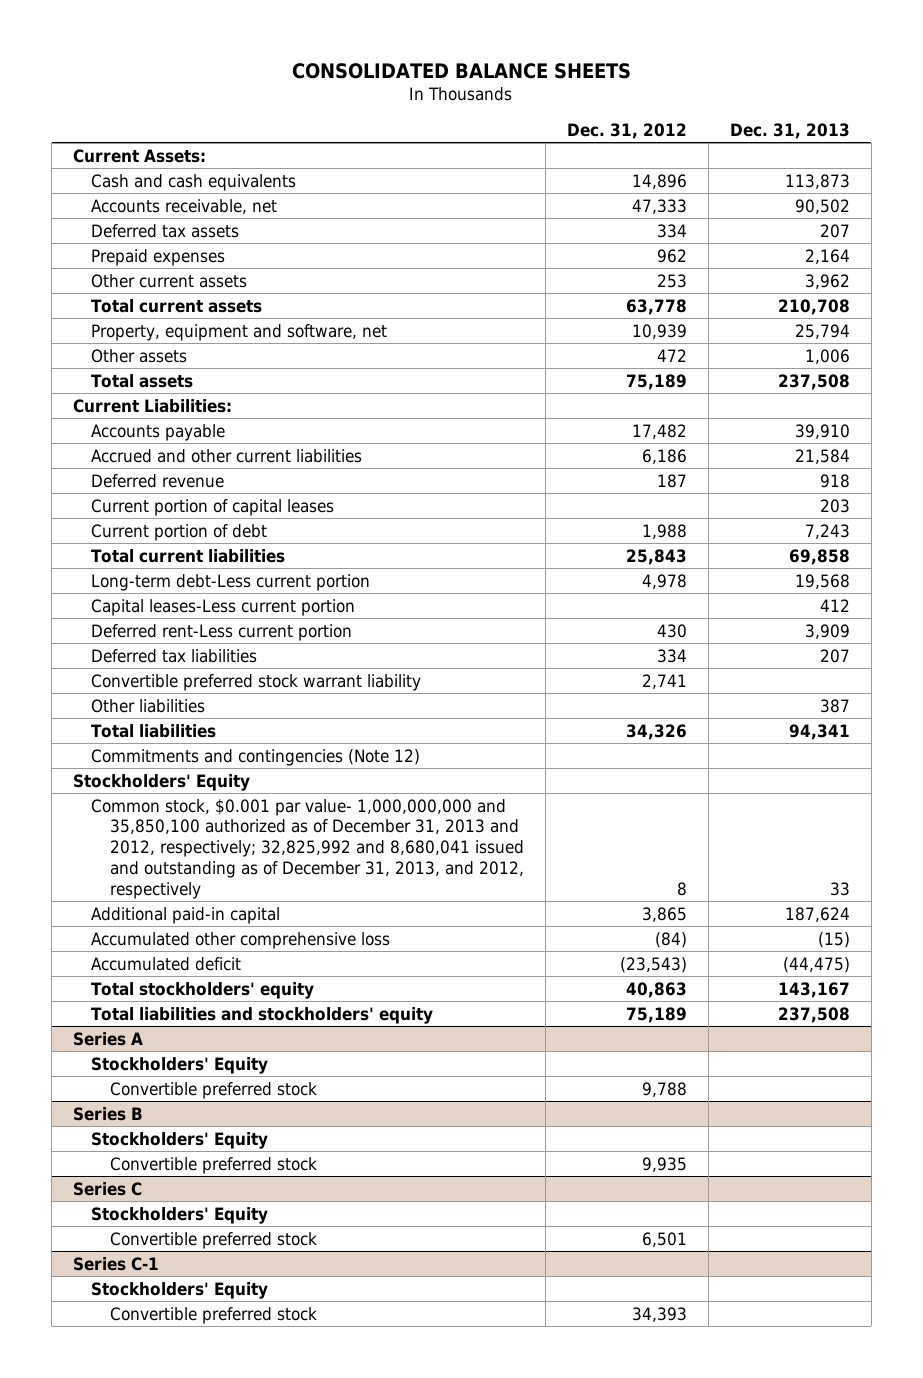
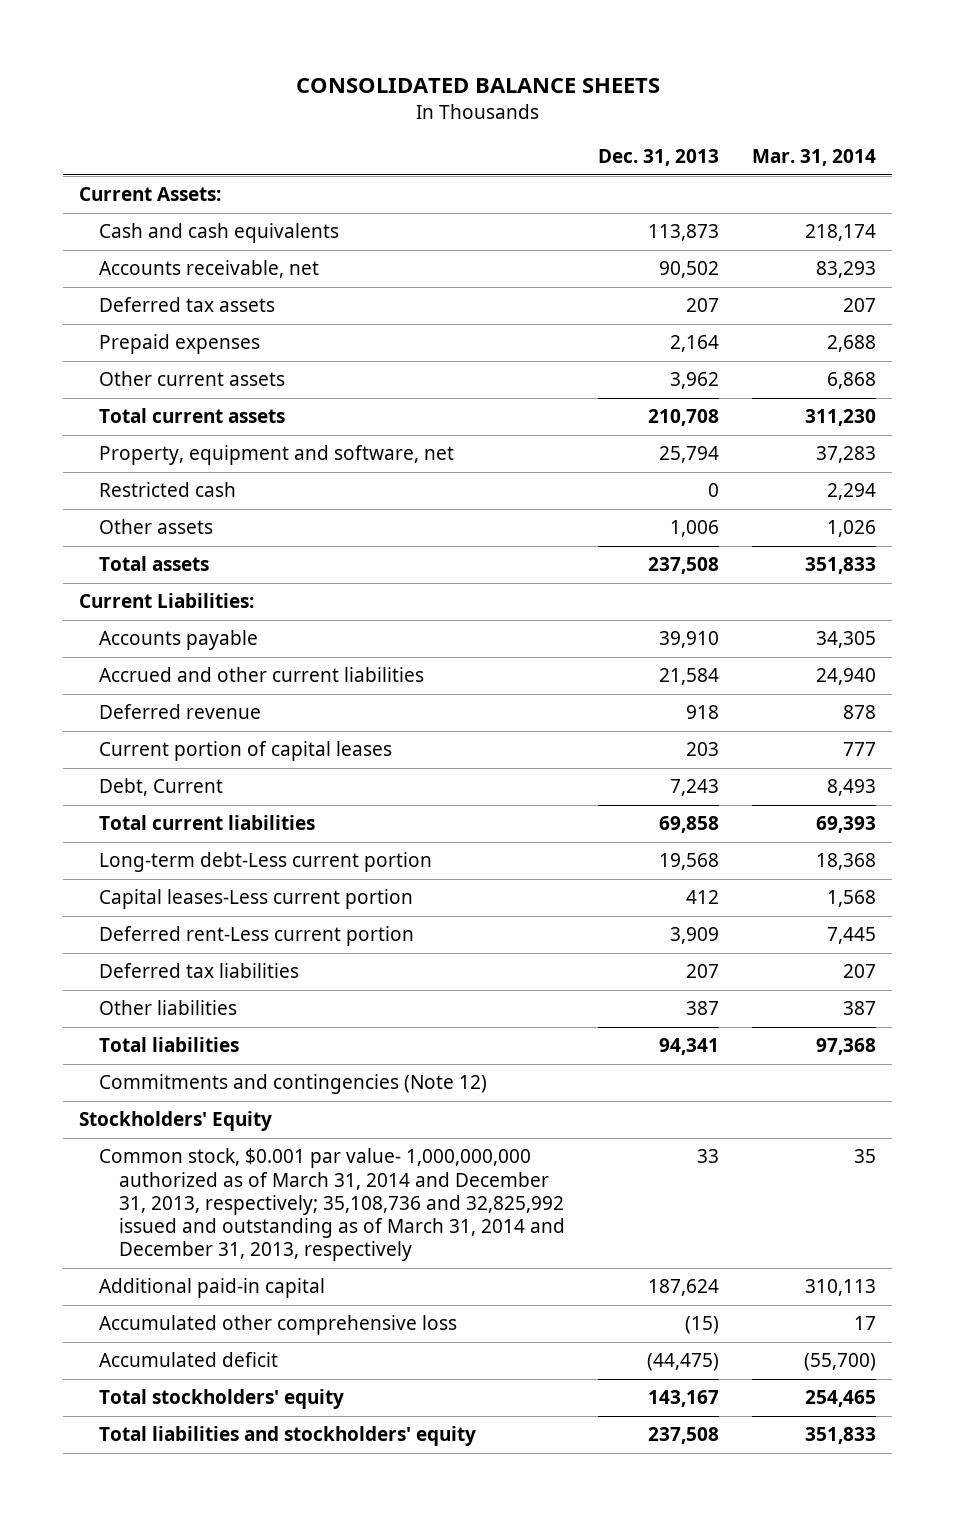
[566,122,687,139] Dec. 31, 2012 -> none
none -> [751,149,876,167] Mar. 31, 2014
none -> [99,482,237,498] Restricted cash
[91,523,268,541] Current portion of debt -> [99,778,224,797] Debt, Current
[91,673,422,691] Convertible preferred stock warrant liability -> none
[91,798,524,899] Common stock, $0.001 par value- 1,000,000,000 and 35,850,100 authorized as of December 31, 2013 and 2012, respectively; 32,825,992 and 8,680,041 issued and outstanding as of December 31, 2013, and 2012, respectively -> [99,1148,566,1262] Common stock, $0.001 par value- 1,000,000,000 authorized as of March 31, 2014 and December 31, 2013, respectively; 35,108,736 and 32,825,992 issued and outstanding as of March 31, 2014 and December 31, 2013, respectively
[73,1031,144,1046] Series A -> none
[91,1056,269,1074] Stockholders' Equity -> none
[109,1081,317,1099] Convertible preferred stock -> none
[73,1106,144,1121] Series B -> none
[91,1131,269,1149] Stockholders' Equity -> none
[109,1156,317,1174] Convertible preferred stock -> none
[73,1181,143,1196] Series C -> none
[91,1206,269,1224] Stockholders' Equity -> none
[109,1231,317,1249] Convertible preferred stock -> none
[73,1256,160,1271] Series C-1 -> none
[91,1281,269,1299] Stockholders' Equity -> none
[109,1306,317,1324] Convertible preferred stock -> none

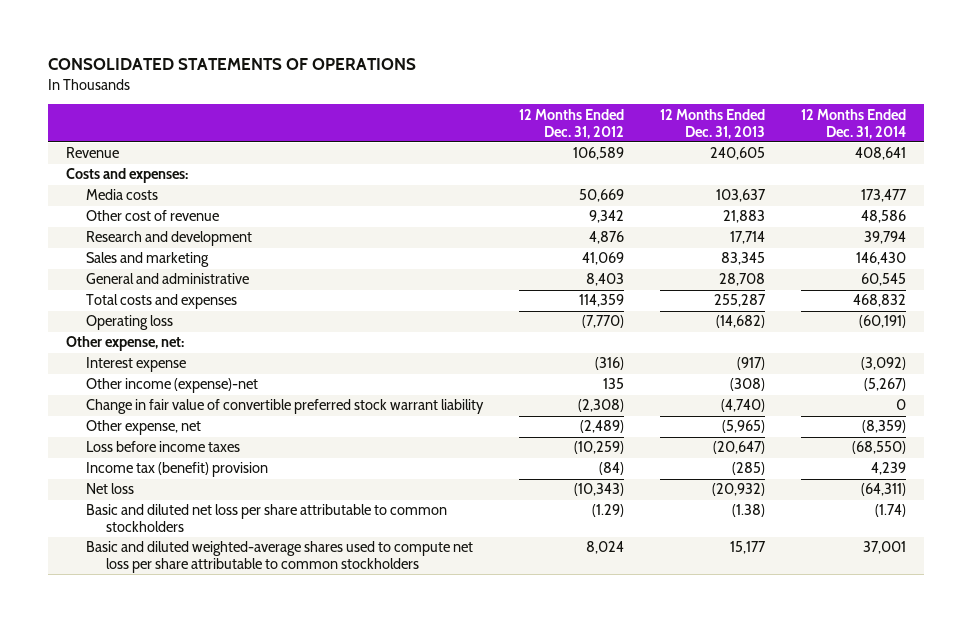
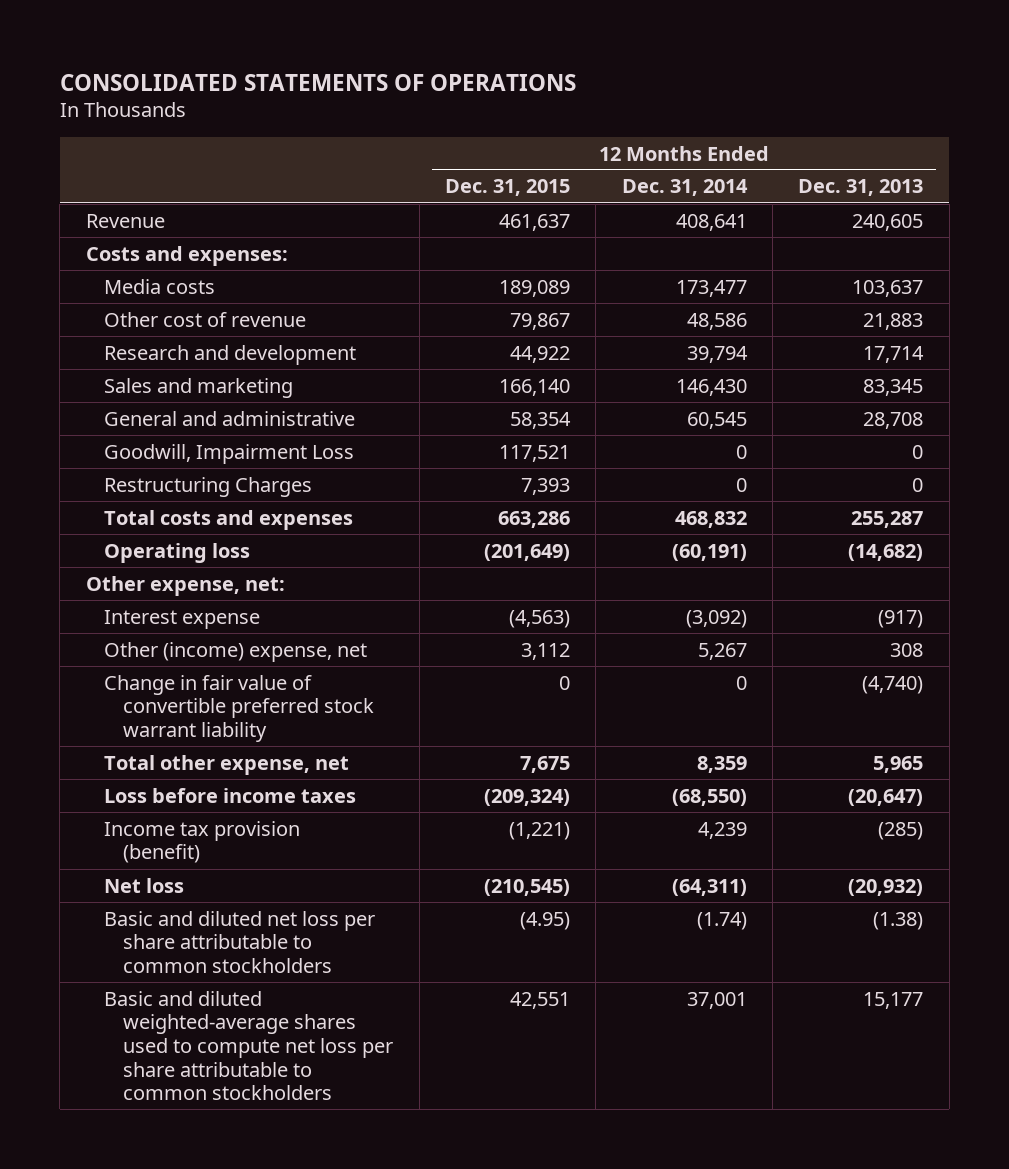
[518,108,624,139] 12 Months Ended Dec. 31, 2012 -> none
none -> [444,179,570,197] Dec. 31, 2015
none -> [104,443,355,464] Goodwill, Impairment Loss
none -> [104,476,313,497] Restructuring Charges
[85,378,258,394] Other income (expense)-net -> [104,641,368,662] Other (income) expense, net
[729,378,765,392] (308) -> [890,642,924,657] 308
[863,378,906,392] (5,267) -> [697,642,747,660] 5,267
[85,420,201,436] Other expense, net -> [104,754,350,775] Total other expense, net
[721,420,765,434] (5,965) -> [873,755,924,773] 5,965
[861,420,906,434] (8,359) -> [696,755,747,773] 8,359
[85,462,268,478] Income tax (benefit) provision -> [104,820,301,864] Income tax provision (benefit)

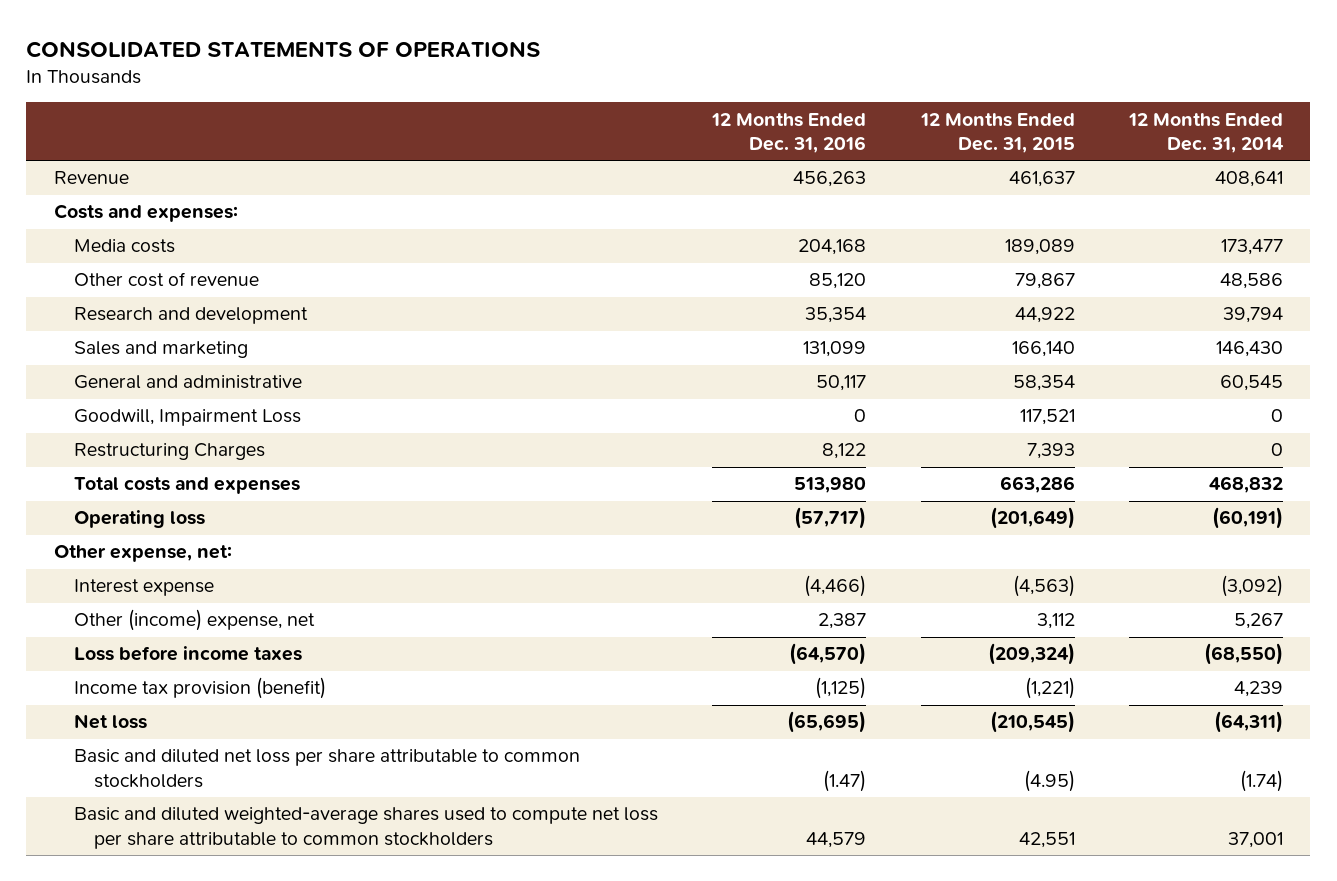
[798,179,924,197] Dec. 31, 2013 -> none
none -> [711,112,867,154] 12 Months Ended Dec. 31, 2016
[104,674,375,742] Change in fair value of convertible preferred stock warrant liability -> none
[104,754,350,775] Total other expense, net -> none

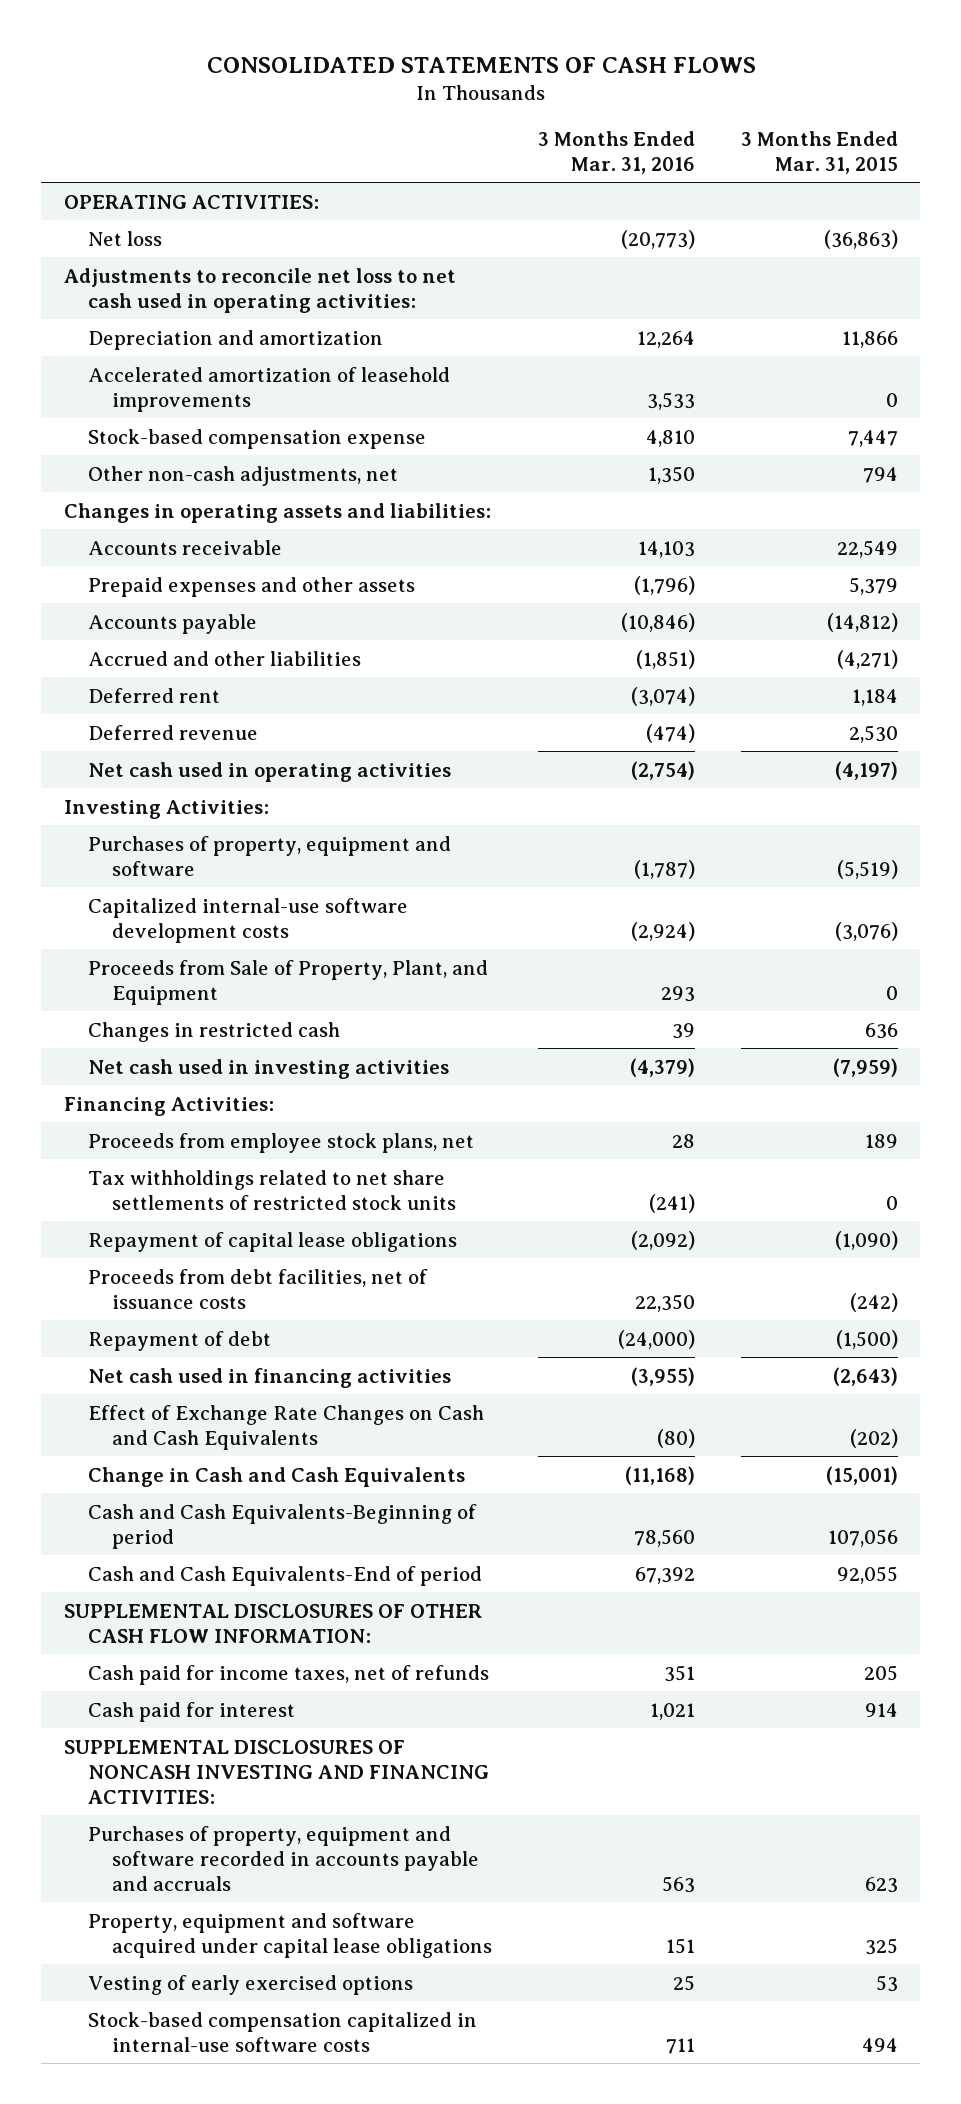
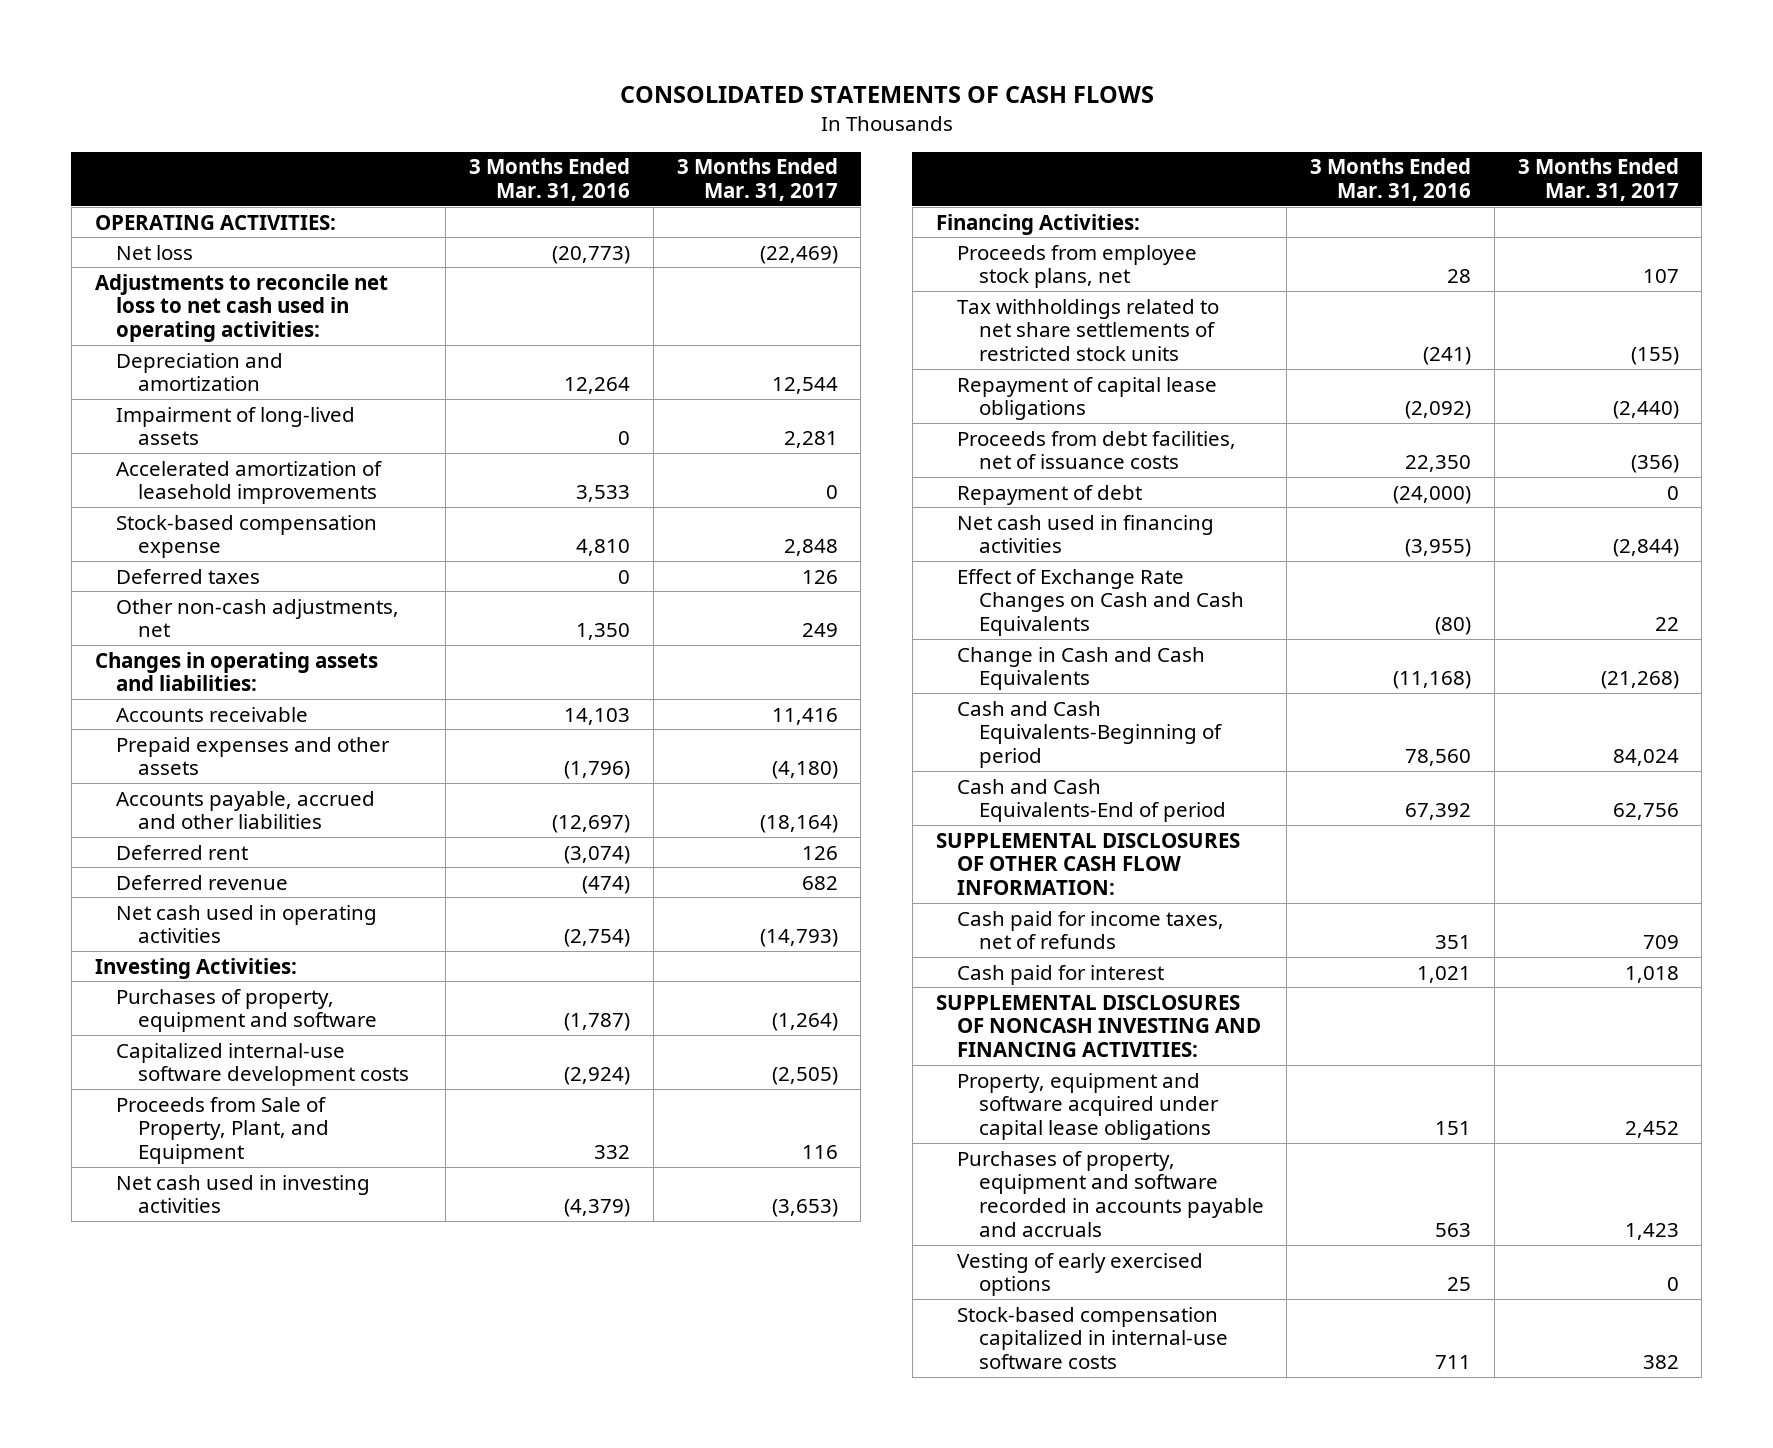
[740,130,898,174] 3 Months Ended Mar. 31, 2015 -> none
none -> [676,158,838,202] 3 Months Ended Mar. 31, 2017
none -> [116,406,356,446] Impairment of long-lived assets
none -> [116,568,261,584] Deferred taxes
[88,650,362,666] Accrued and other liabilities -> none
[88,613,258,634] Accounts payable -> [116,790,376,830] Accounts payable, accrued and other liabilities
[620,612,695,632] (10,846) -> [552,815,631,834] (12,697)
[88,1021,341,1042] Changes in restricted cash -> none
[660,985,695,1002] 293 -> [594,1145,631,1160] 332
[88,1825,480,1891] Purchases of property, equipment and software recorded in accounts payable and accruals -> [957,1150,1264,1237] Purchases of property, equipment and software recorded in accounts payable and accruals

